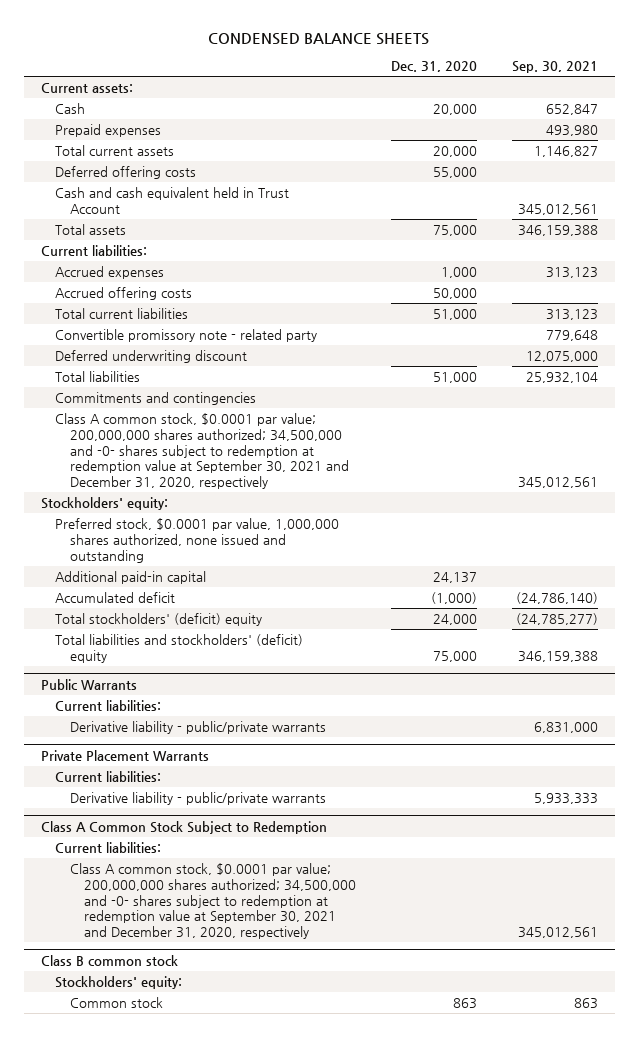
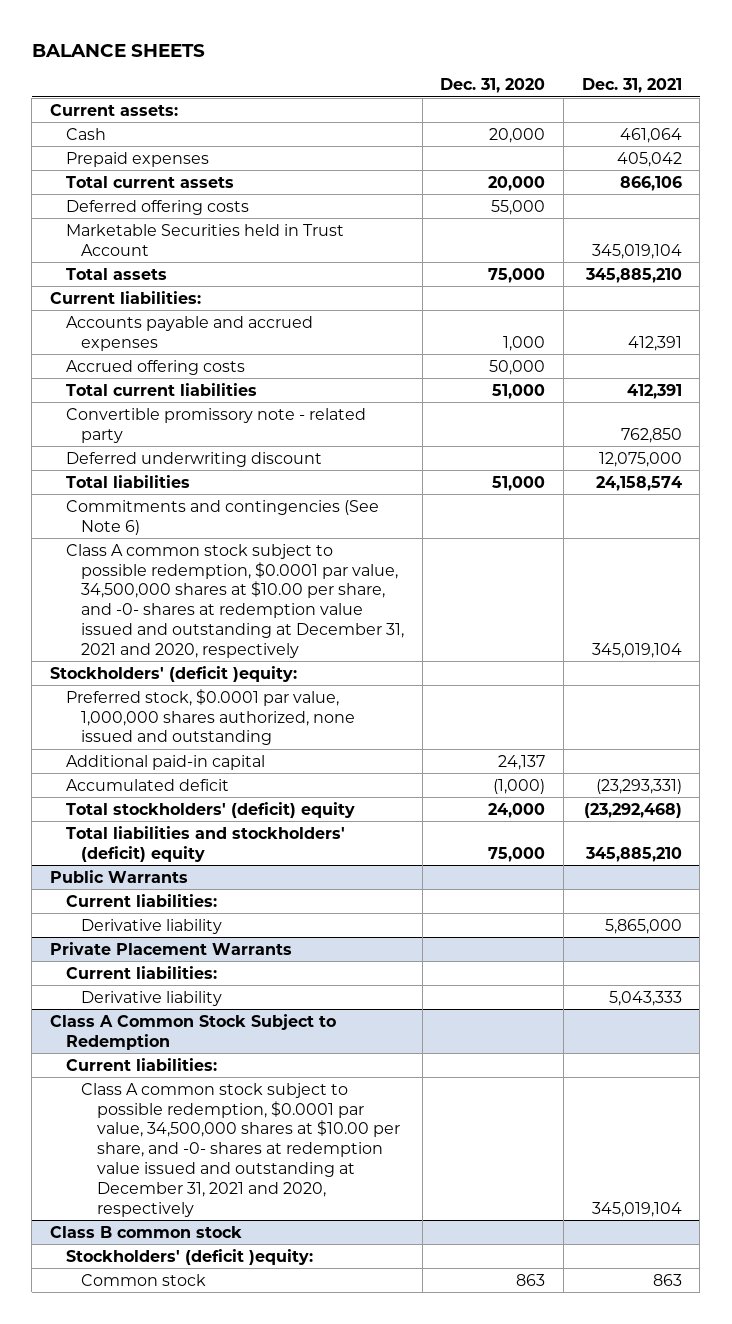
[208,32,430,45] CONDENSED BALANCE SHEETS -> [31,43,205,57] BALANCE SHEETS
[511,61,598,74] Sep. 30, 2021 -> none
none -> [581,78,682,94] Dec. 31, 2021
[55,186,290,214] Cash and cash equivalent held in Trust Account -> [65,223,344,256] Marketable Securities held in Trust Account
[55,265,165,279] Accrued expenses -> none
none -> [65,315,313,351] Accounts payable and accrued expenses
[55,391,257,405] Commitments and contingencies -> [65,499,379,535] Commitments and contingencies (See Note 6)
[55,412,349,490] Class A common stock, $0.0001 par value; 200,000,000 shares authorized; 34,500,000 and -0- shares subject to redemption at redemption value at September 30, 2021 and December 31, 2020, respectively -> [65,543,405,658] Class A common stock subject to possible redemption, $0.0001 par value, 34,500,000 shares at $10.00 per share, and -0- shares at redemption value issued and outstanding at December 31, 2021 and 2020, respectively
[41,496,169,510] Stockholders' equity: -> [50,665,298,682] Stockholders' (deficit )equity:
[69,720,326,734] Derivative liability - public/private warrants -> [81,918,223,934] Derivative liability
[69,791,326,805] Derivative liability - public/private warrants -> [81,990,223,1006] Derivative liability
[69,862,357,940] Class A common stock, $0.0001 par value; 200,000,000 shares authorized; 34,500,000 and -0- shares subject to redemption at redemption value at September 30, 2021 and December 31, 2020, respectively -> [81,1082,400,1217] Class A common stock subject to possible redemption, $0.0001 par value, 34,500,000 shares at $10.00 per share, and -0- shares at redemption value issued and outstanding at December 31, 2021 and 2020, respectively
[55,975,183,989] Stockholders' equity: -> [65,1248,313,1265] Stockholders' (deficit )equity:

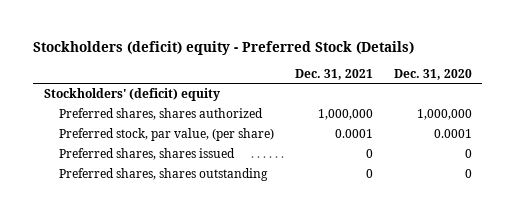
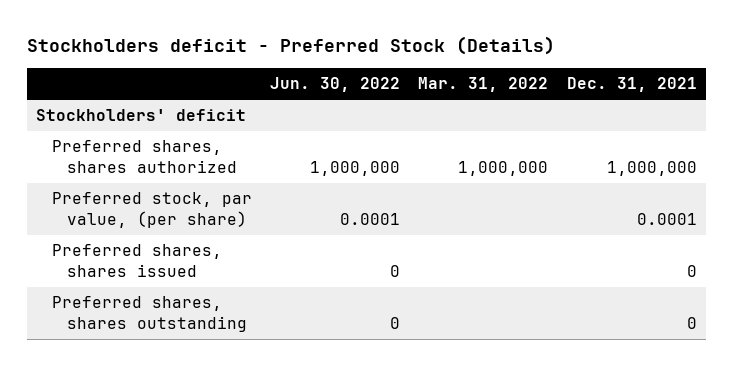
[33,40,415,55] Stockholders (deficit) equity - Preferred Stock (Details) -> [27,35,556,55] Stockholders deficit - Preferred Stock (Details)
[393,68,472,80] Dec. 31, 2020 -> none
none -> [270,77,401,93] Jun. 30, 2022
none -> [418,77,549,93] Mar. 31, 2022
[43,88,220,102] Stockholders' (deficit) equity -> [36,109,247,122] Stockholders' deficit

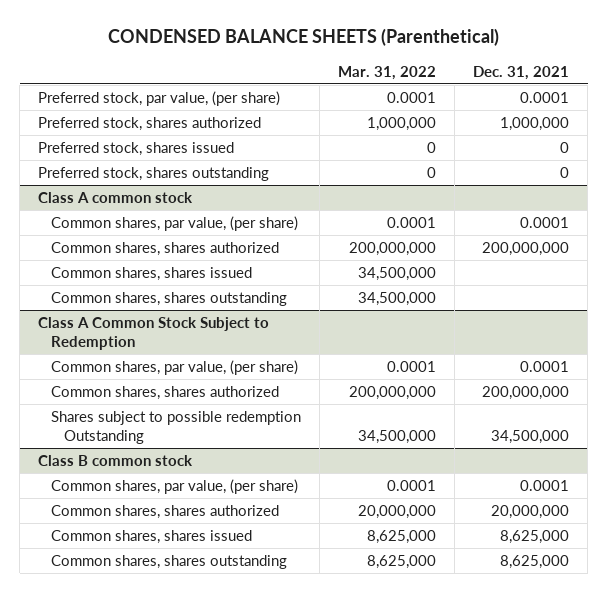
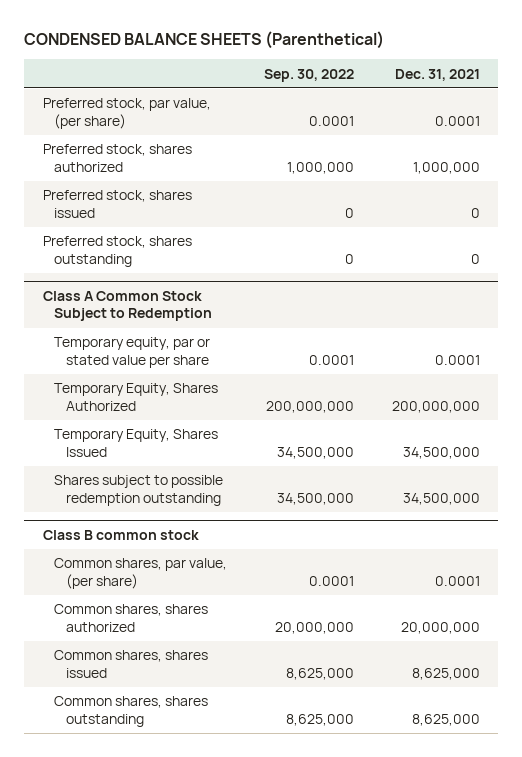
[338,65,437,80] Mar. 31, 2022 -> none
none -> [264,68,355,82] Sep. 30, 2022
[38,191,194,203] Class A common stock -> none
[51,215,299,231] Common shares, par value, (per share) -> none
[51,241,280,256] Common shares, shares authorized -> none
[51,266,253,281] Common shares, shares issued -> none
[51,291,288,306] Common shares, shares outstanding -> none
[51,359,299,375] Common shares, par value, (per share) -> none
[51,385,280,400] Common shares, shares authorized -> none
none -> [54,337,211,368] Temporary equity, par or stated value per share
none -> [54,383,219,411] Temporary Equity, Shares Authorized
none -> [54,429,219,457] Temporary Equity, Shares Issued
[51,410,302,445] Shares subject to possible redemption Outstanding -> [54,475,224,506] Shares subject to possible redemption outstanding

